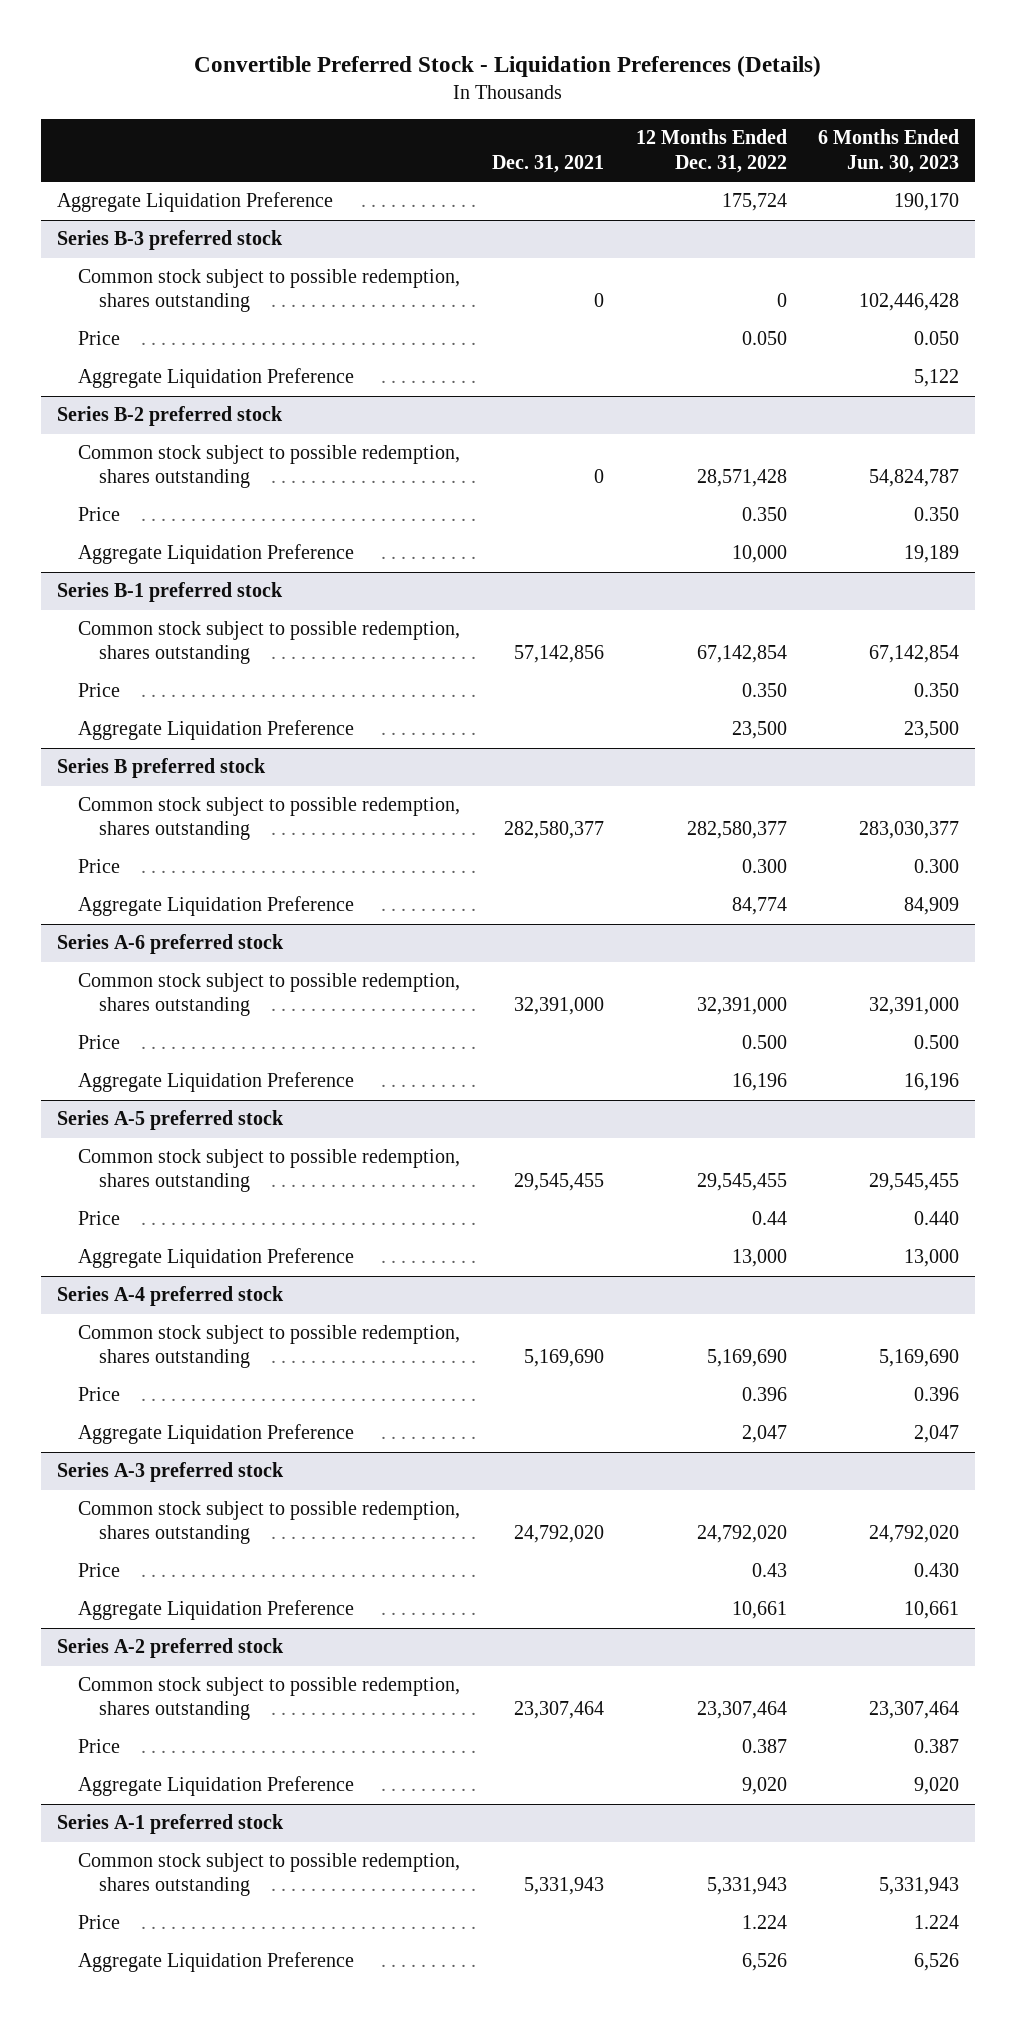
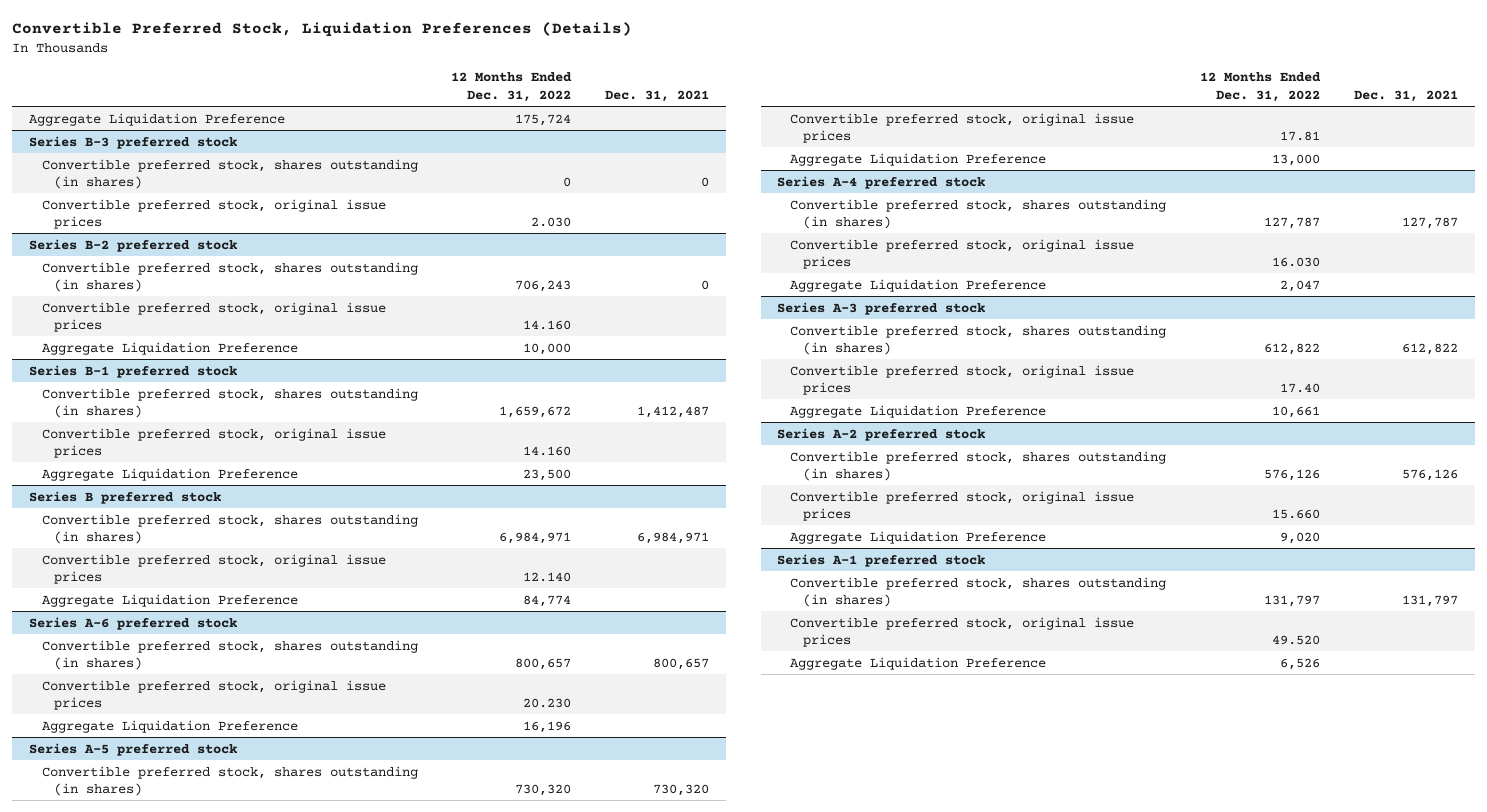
[194,56,822,78] Convertible Preferred Stock - Liquidation Preferences (Details) -> [12,22,633,38] Convertible Preferred Stock, Liquidation Preferences (Details)
[818,129,960,173] 6 Months Ended Jun. 30, 2023 -> none
[78,331,121,346] Price -> none
[78,368,355,389] Aggregate Liquidation Preference -> none
[78,269,461,313] Common stock subject to possible redemption, shares outstanding -> [41,158,418,189] Convertible preferred stock, shares outstanding (in shares)
none -> [41,198,386,229] Convertible preferred stock, original issue prices
[78,507,121,522] Price -> none
[78,445,461,489] Common stock subject to possible redemption, shares outstanding -> [41,261,418,292] Convertible preferred stock, shares outstanding (in shares)
[696,469,787,488] 28,571,428 -> [515,279,572,292] 706,243
none -> [41,301,386,332] Convertible preferred stock, original issue prices
[78,683,121,698] Price -> none
[78,621,461,665] Common stock subject to possible redemption, shares outstanding -> [41,387,418,418] Convertible preferred stock, shares outstanding (in shares)
[513,645,604,664] 57,142,856 -> [637,405,710,418] 1,412,487
[696,645,787,664] 67,142,854 -> [499,405,572,418] 1,659,672
none -> [41,427,386,458] Convertible preferred stock, original issue prices
[78,859,121,874] Price -> none
[78,797,461,841] Common stock subject to possible redemption, shares outstanding -> [41,513,418,544] Convertible preferred stock, shares outstanding (in shares)
[503,821,604,840] 282,580,377 -> [637,531,710,544] 6,984,971
[686,821,787,840] 282,580,377 -> [499,531,572,544] 6,984,971
none -> [41,553,386,584] Convertible preferred stock, original issue prices
[78,1035,121,1050] Price -> none
[78,973,461,1017] Common stock subject to possible redemption, shares outstanding -> [41,639,418,670] Convertible preferred stock, shares outstanding (in shares)
[513,997,604,1016] 32,391,000 -> [653,657,710,670] 800,657
[696,997,787,1016] 32,391,000 -> [515,657,572,670] 800,657
none -> [41,679,386,710] Convertible preferred stock, original issue prices
[78,1211,121,1226] Price -> none
[78,1149,461,1193] Common stock subject to possible redemption, shares outstanding -> [41,765,418,796] Convertible preferred stock, shares outstanding (in shares)
[513,1173,604,1192] 29,545,455 -> [653,783,710,796] 730,320
[696,1173,787,1192] 29,545,455 -> [515,783,572,796] 730,320
none -> [790,112,1135,143] Convertible preferred stock, original issue prices
[78,1387,121,1402] Price -> none
[78,1325,461,1369] Common stock subject to possible redemption, shares outstanding -> [790,198,1167,229] Convertible preferred stock, shares outstanding (in shares)
[523,1349,604,1368] 5,169,690 -> [1401,216,1458,229] 127,787
[706,1349,787,1368] 5,169,690 -> [1263,216,1320,229] 127,787
none -> [790,238,1135,269] Convertible preferred stock, original issue prices
[78,1563,121,1578] Price -> none
[78,1501,461,1545] Common stock subject to possible redemption, shares outstanding -> [790,324,1167,355] Convertible preferred stock, shares outstanding (in shares)
[513,1525,604,1544] 24,792,020 -> [1401,342,1458,355] 612,822
[696,1525,787,1544] 24,792,020 -> [1263,342,1320,355] 612,822
none -> [790,364,1135,395] Convertible preferred stock, original issue prices
[78,1739,121,1754] Price -> none
[78,1677,461,1721] Common stock subject to possible redemption, shares outstanding -> [790,450,1167,481] Convertible preferred stock, shares outstanding (in shares)
[513,1701,604,1720] 23,307,464 -> [1401,468,1458,481] 576,126
[696,1701,787,1720] 23,307,464 -> [1263,468,1320,481] 576,126
none -> [790,490,1135,521] Convertible preferred stock, original issue prices
[78,1915,121,1930] Price -> none
[78,1853,461,1897] Common stock subject to possible redemption, shares outstanding -> [790,576,1167,607] Convertible preferred stock, shares outstanding (in shares)
[523,1877,604,1896] 5,331,943 -> [1401,594,1458,607] 131,797
[706,1877,787,1896] 5,331,943 -> [1263,594,1320,607] 131,797
none -> [790,616,1135,647] Convertible preferred stock, original issue prices

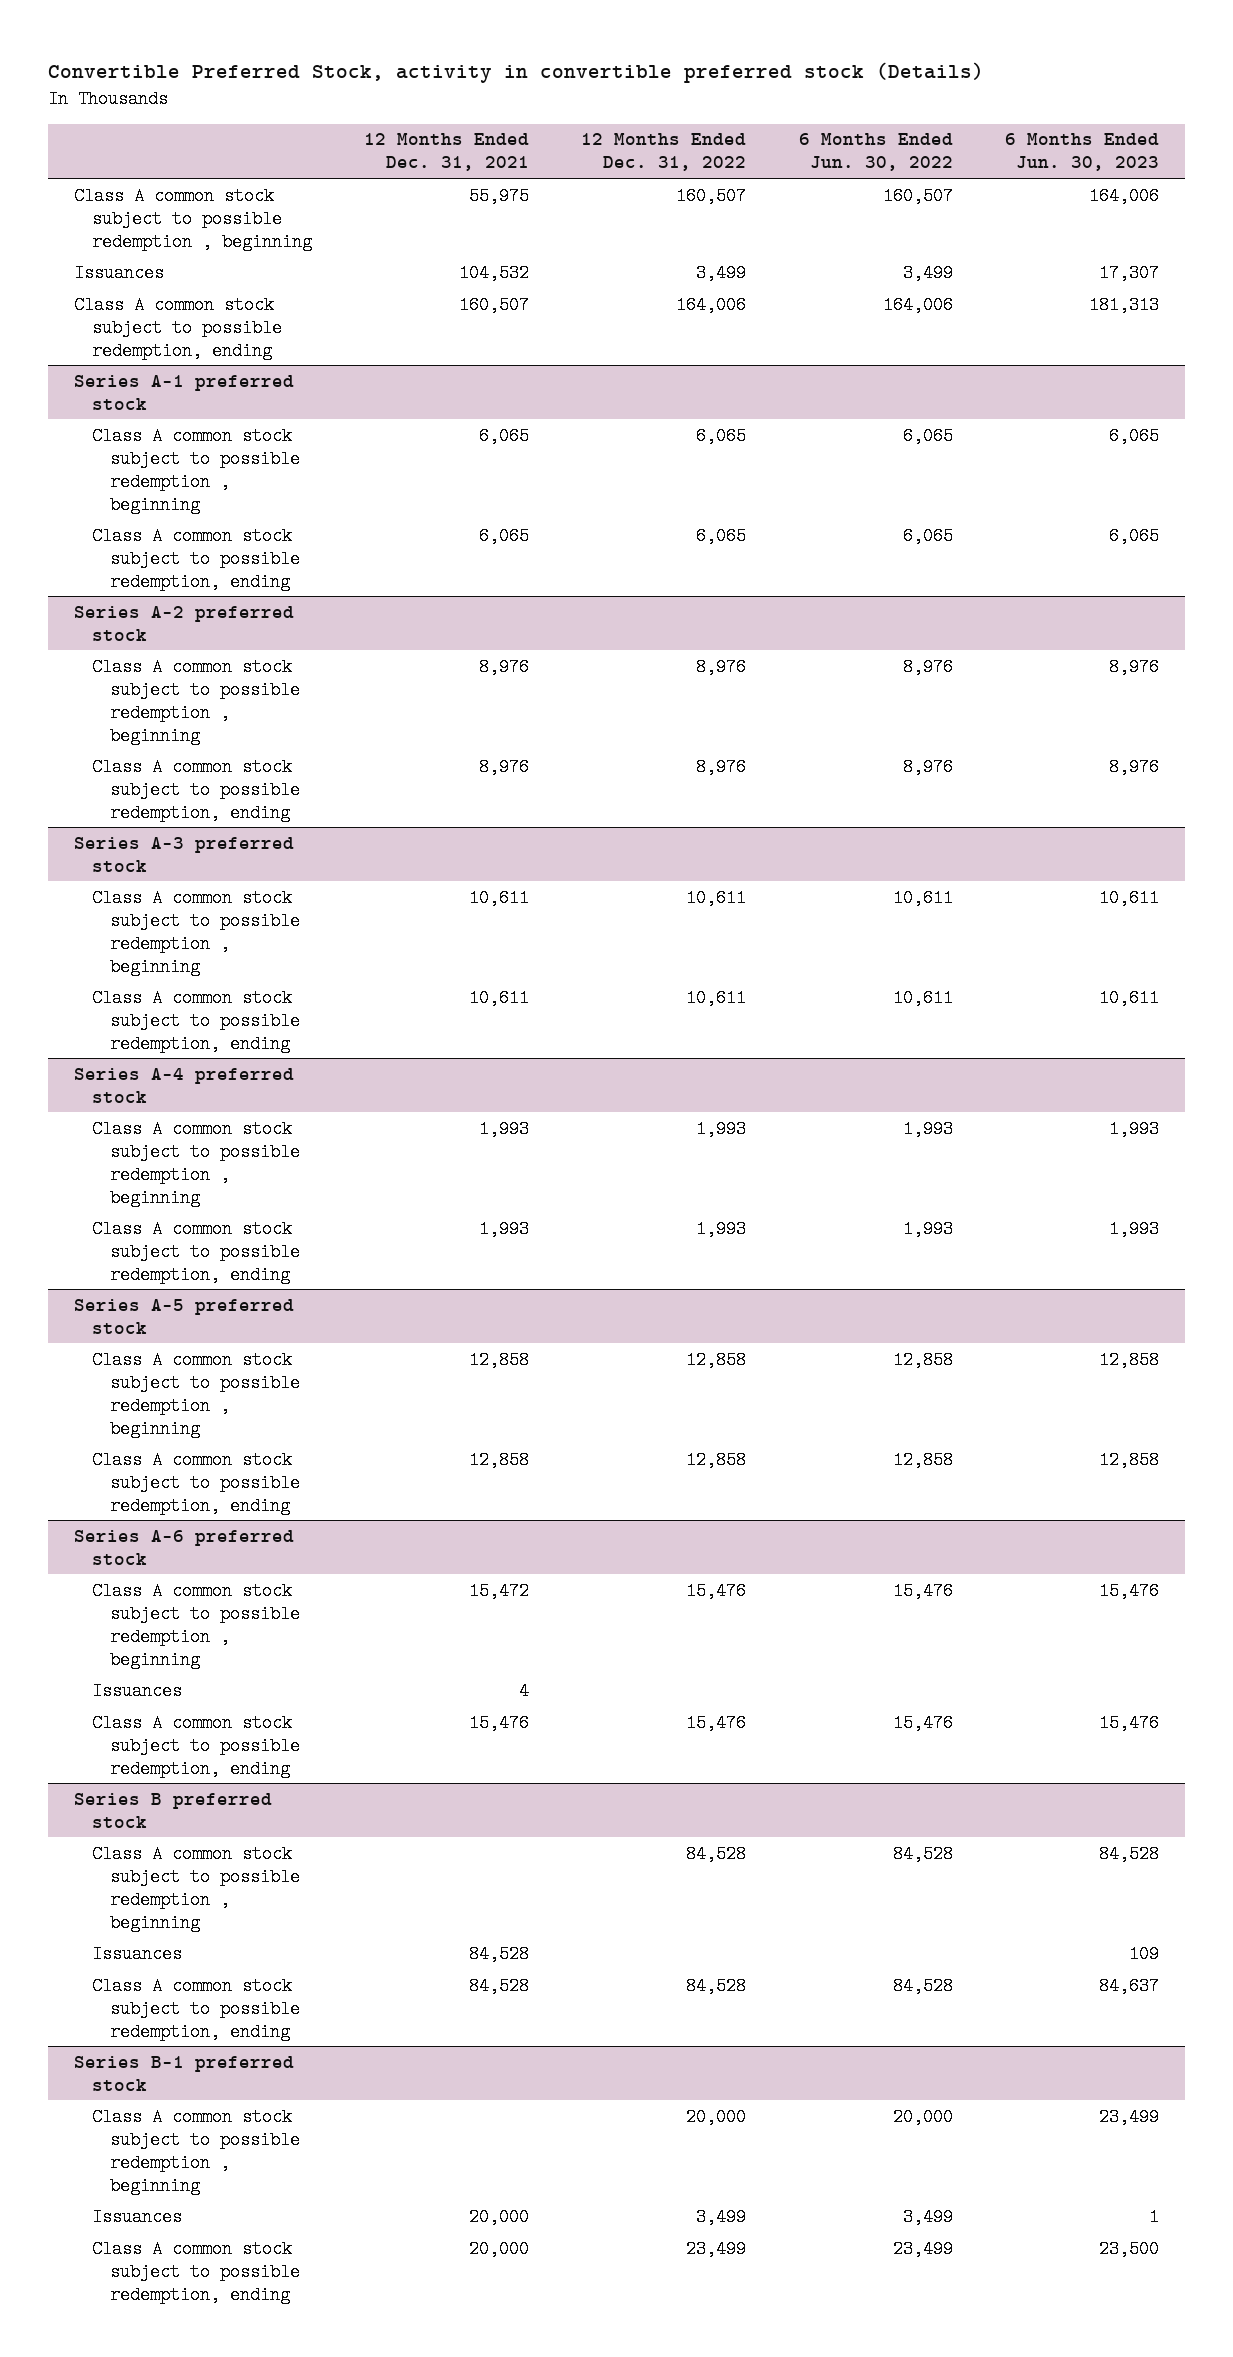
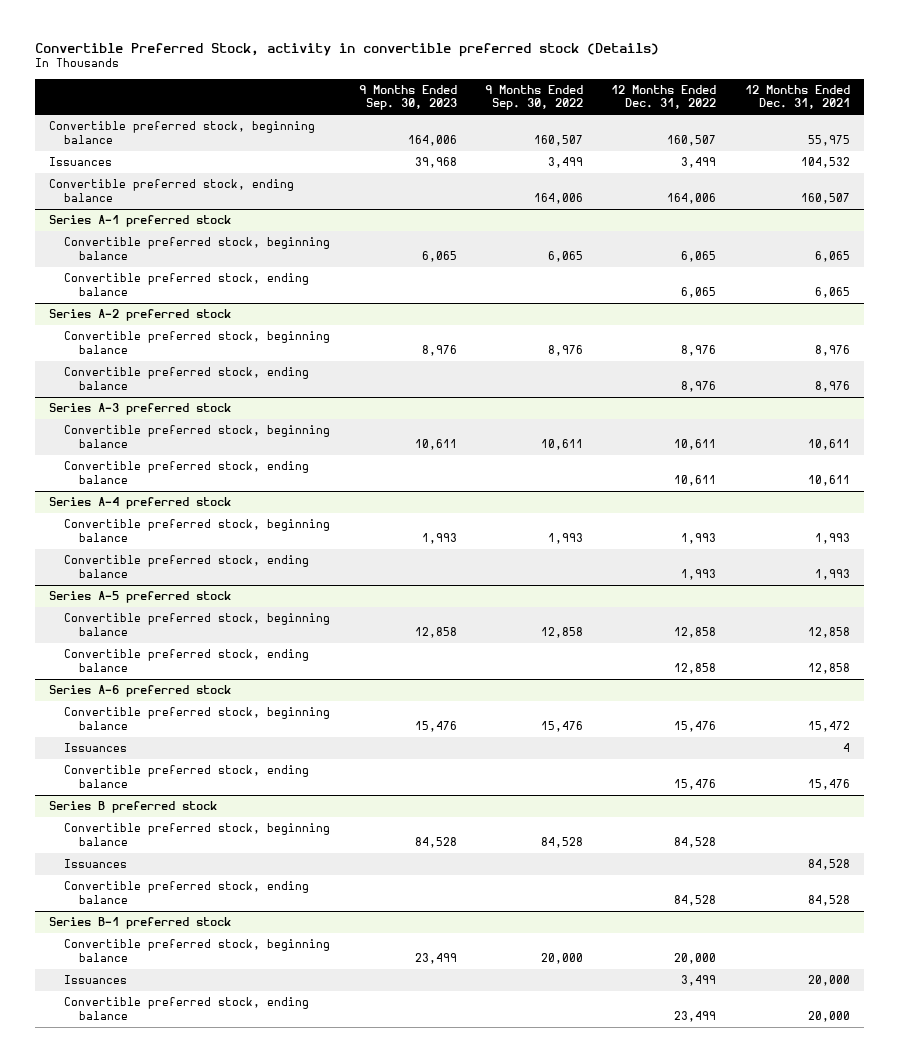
[798,133,953,172] 6 Months Ended Jun. 30, 2022 -> none
[1004,133,1159,172] 6 Months Ended Jun. 30, 2023 -> none
none -> [358,84,457,111] 9 Months Ended Sep. 30, 2023
none -> [485,84,584,111] 9 Months Ended Sep. 30, 2022
[74,186,313,251] Class A common stock subject to possible redemption , beginning -> [49,121,316,144] Convertible preferred stock, beginning balance
[74,295,283,360] Class A common stock subject to possible redemption, ending -> [49,179,295,202] Convertible preferred stock, ending balance
[92,426,300,514] Class A common stock subject to possible redemption , beginning -> [64,237,331,260] Convertible preferred stock, beginning balance
[92,526,300,591] Class A common stock subject to possible redemption, ending -> [64,273,310,296] Convertible preferred stock, ending balance
[92,657,300,745] Class A common stock subject to possible redemption , beginning -> [64,331,331,354] Convertible preferred stock, beginning balance
[92,757,300,822] Class A common stock subject to possible redemption, ending -> [64,367,310,390] Convertible preferred stock, ending balance
[92,888,300,976] Class A common stock subject to possible redemption , beginning -> [64,425,331,448] Convertible preferred stock, beginning balance
[92,988,300,1053] Class A common stock subject to possible redemption, ending -> [64,461,310,484] Convertible preferred stock, ending balance
[92,1119,300,1207] Class A common stock subject to possible redemption , beginning -> [64,519,331,542] Convertible preferred stock, beginning balance
[92,1219,300,1284] Class A common stock subject to possible redemption, ending -> [64,555,310,578] Convertible preferred stock, ending balance
[92,1350,300,1438] Class A common stock subject to possible redemption , beginning -> [64,613,331,636] Convertible preferred stock, beginning balance
[92,1450,300,1515] Class A common stock subject to possible redemption, ending -> [64,649,310,672] Convertible preferred stock, ending balance
[92,1581,300,1669] Class A common stock subject to possible redemption , beginning -> [64,707,331,730] Convertible preferred stock, beginning balance
[92,1713,300,1778] Class A common stock subject to possible redemption, ending -> [64,765,310,788] Convertible preferred stock, ending balance
[92,1844,300,1932] Class A common stock subject to possible redemption , beginning -> [64,823,331,846] Convertible preferred stock, beginning balance
[92,1976,300,2041] Class A common stock subject to possible redemption, ending -> [64,881,310,904] Convertible preferred stock, ending balance
[92,2107,300,2195] Class A common stock subject to possible redemption , beginning -> [64,939,331,962] Convertible preferred stock, beginning balance
[92,2239,300,2304] Class A common stock subject to possible redemption, ending -> [64,997,310,1020] Convertible preferred stock, ending balance

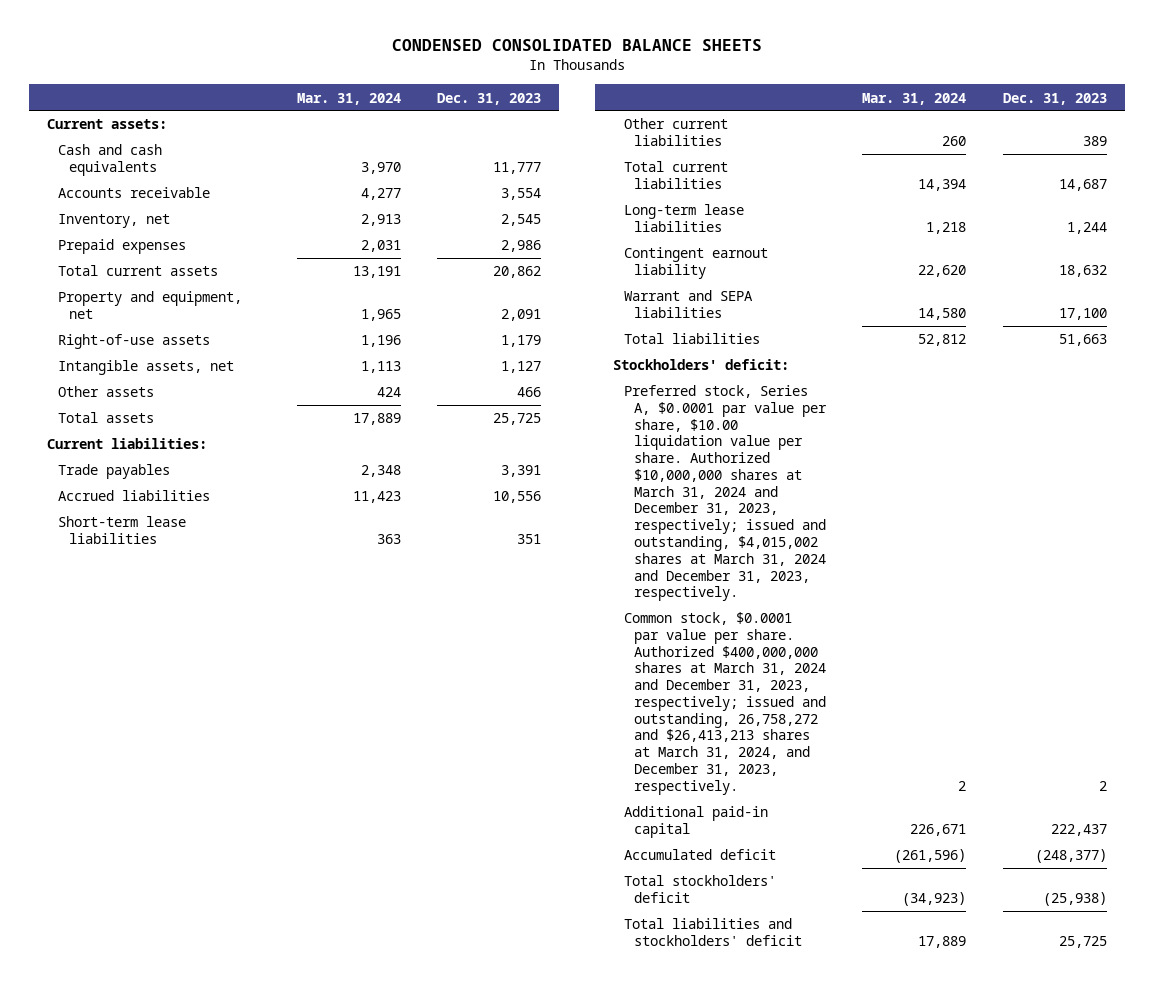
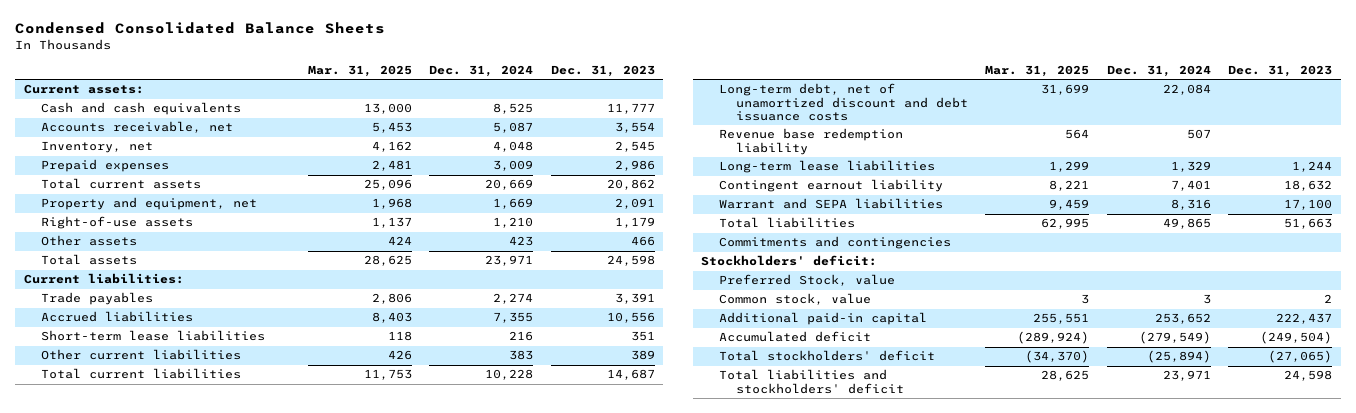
[392,39,763,52] CONDENSED CONSOLIDATED BALANCE SHEETS -> [14,22,385,35] Condensed Consolidated Balance Sheets
[297,92,402,105] Mar. 31, 2024 -> none
none -> [307,65,412,78] Mar. 31, 2025
none -> [429,65,534,78] Dec. 31, 2024
[58,187,211,199] Accounts receivable -> [40,121,233,134] Accounts receivable, net
[58,360,235,376] Intangible assets, net -> none
[493,413,542,426] 25,725 -> [606,255,655,267] 24,598
none -> [718,83,968,122] Long-term debt, net of unamortized discount and debt issuance costs
none -> [718,128,903,155] Revenue base redemption liability
none -> [718,236,951,250] Commitments and contingencies
[623,385,828,602] Preferred stock, Series A, $0.0001 par value per share, $10.00 liquidation value per share. Authorized $10,000,000 shares at March 31, 2024 and December 31, 2023, respectively; issued and outstanding, $4,015,002 shares at March 31, 2024 and December 31, 2023, respectively. -> [718,274,895,287] Preferred Stock, value
[623,612,827,795] Common stock, $0.0001 par value per share. Authorized $400,000,000 shares at March 31, 2024 and December 31, 2023, respectively; issued and outstanding, 26,758,272 and $26,413,213 shares at March 31, 2024, and December 31, 2023, respectively. -> [718,293,871,306] Common stock, value
[1034,849,1107,864] (248,377) -> [1260,331,1333,345] (249,504)
[1042,891,1107,906] (25,938) -> [1268,350,1333,364] (27,065)
[1058,935,1107,948] 25,725 -> [1284,370,1333,382] 24,598

